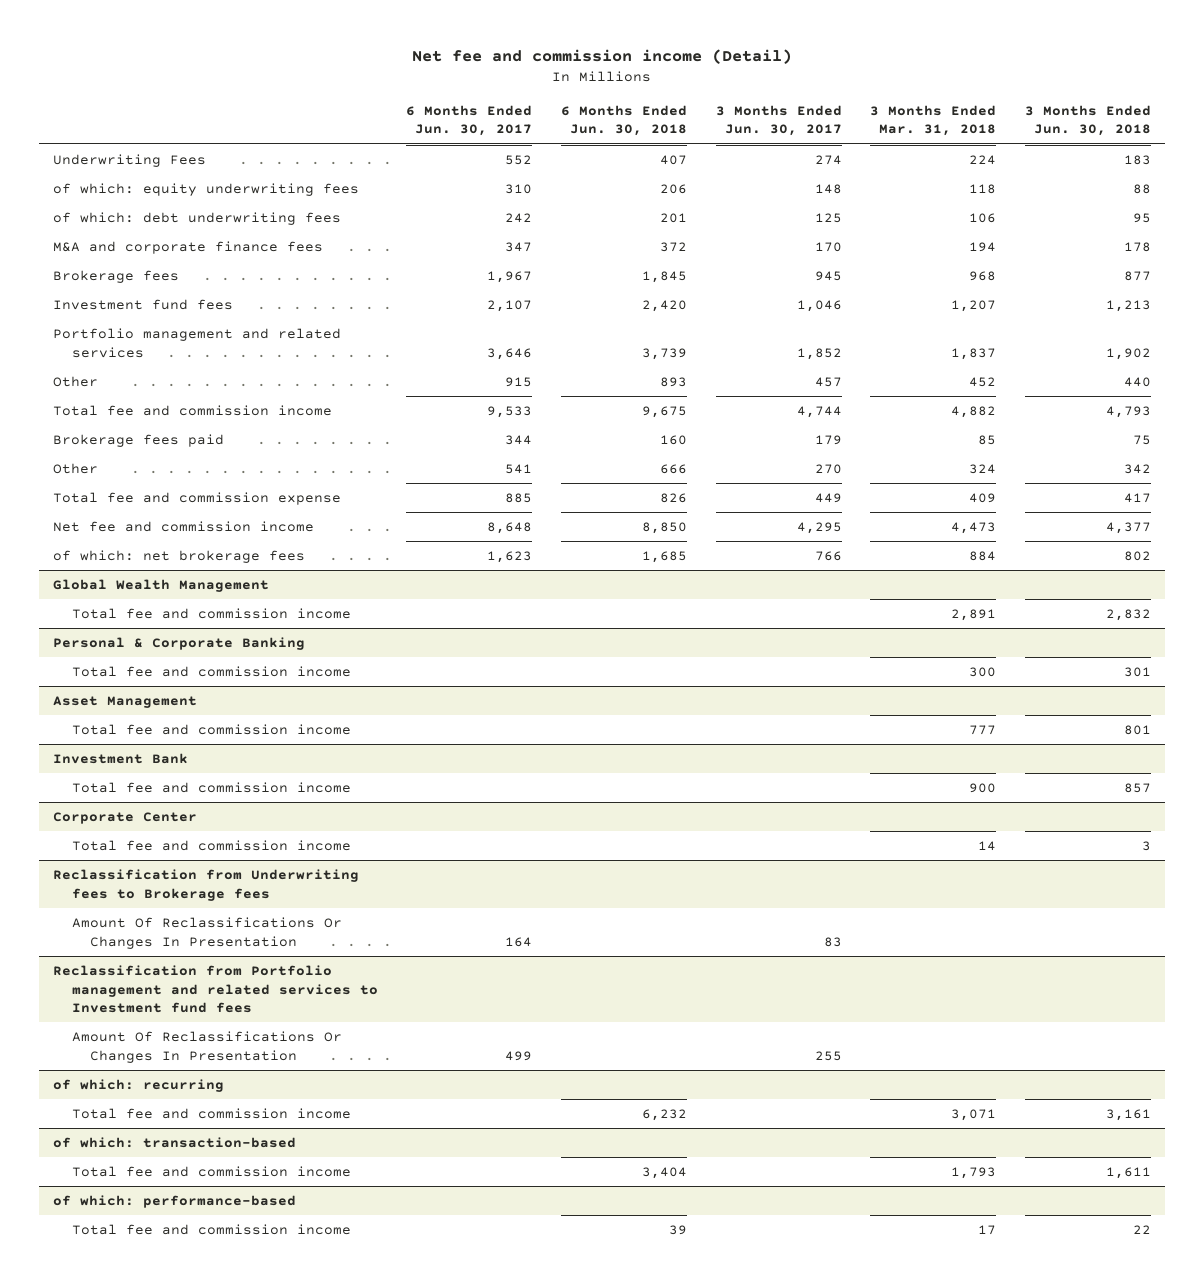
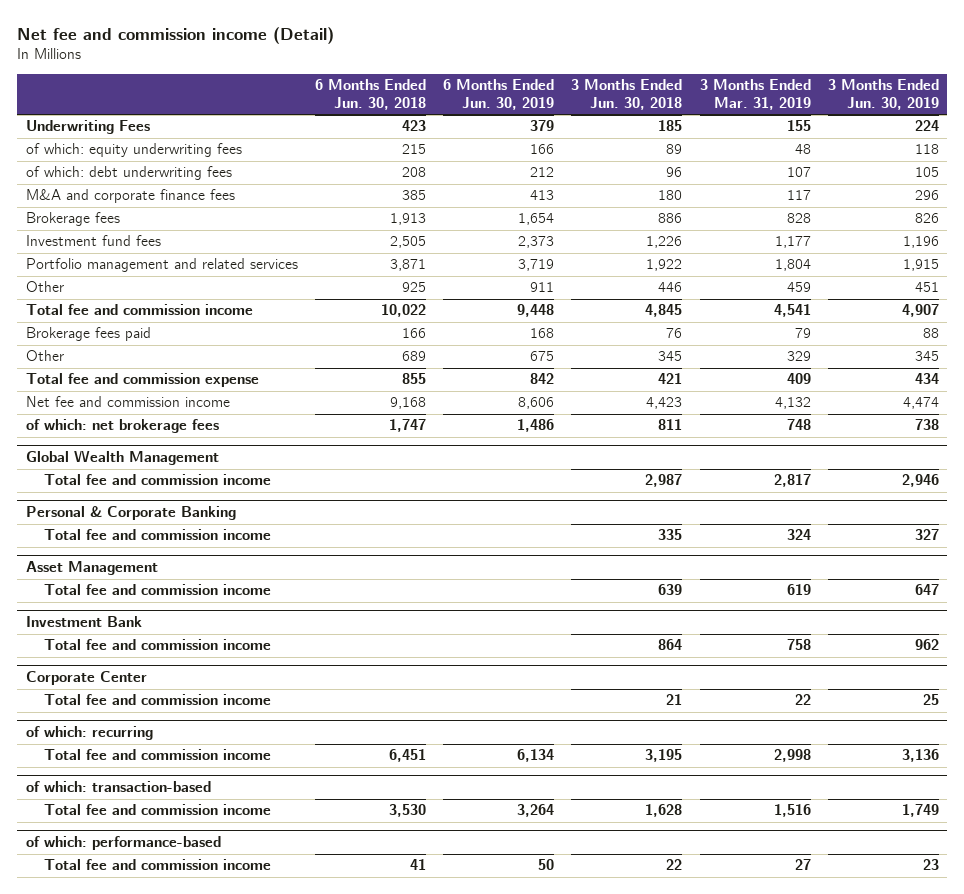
[406,104,533,137] 6 Months Ended Jun. 30, 2017 -> none
[715,104,842,137] 3 Months Ended Jun. 30, 2017 -> none
[870,104,997,137] 3 Months Ended Mar. 31, 2018 -> none
none -> [443,78,555,110] 6 Months Ended Jun. 30, 2019
none -> [699,78,811,110] 3 Months Ended Mar. 31, 2019
none -> [827,78,939,110] 3 Months Ended Jun. 30, 2019
[659,154,687,165] 407 -> [401,120,426,132] 423
[1124,154,1152,165] 183 -> [658,120,683,132] 185
[659,183,687,194] 206 -> [401,144,426,155] 215
[1133,183,1152,194] 88 -> [666,144,683,155] 89
[659,212,687,223] 201 -> [401,167,426,178] 208
[1133,212,1152,223] 95 -> [666,167,683,178] 96
[659,241,687,252] 372 -> [401,190,426,201] 385
[1124,241,1152,252] 178 -> [658,190,683,201] 180
[641,270,687,283] 1,845 -> [389,213,426,226] 1,913
[1124,270,1152,281] 877 -> [658,213,683,224] 886
[641,299,687,312] 2,420 -> [389,236,426,249] 2,505
[1106,299,1152,312] 1,213 -> [646,236,683,249] 1,226
[641,347,687,360] 3,739 -> [389,259,426,272] 3,871
[1106,347,1152,360] 1,902 -> [646,259,683,272] 1,922
[659,376,687,387] 893 -> [401,282,426,293] 925
[1124,376,1152,387] 440 -> [658,282,683,293] 446
[641,405,687,418] 9,675 -> [380,304,426,318] 10,022
[1106,405,1152,418] 4,793 -> [645,304,683,318] 4,845
[659,434,687,445] 160 -> [401,328,426,339] 166
[1133,434,1152,445] 75 -> [666,328,683,339] 76
[659,463,687,474] 666 -> [401,351,426,362] 689
[1124,463,1152,474] 342 -> [658,351,683,362] 345
[659,492,687,503] 826 -> [401,373,426,385] 855
[1124,492,1152,503] 417 -> [658,373,683,385] 421
[641,521,687,534] 8,850 -> [389,397,426,410] 9,168
[1106,521,1152,534] 4,377 -> [646,397,683,410] 4,423
[641,550,687,563] 1,685 -> [388,419,426,433] 1,747
[1124,550,1152,561] 802 -> [658,419,683,431] 811
[1106,608,1152,621] 2,832 -> [645,474,683,488] 2,987
[1124,666,1152,677] 301 -> [658,529,683,541] 335
[1124,724,1152,735] 801 -> [658,584,683,596] 639
[1124,782,1152,793] 857 -> [658,639,683,651] 864
[53,868,360,901] Reclassification from Underwriting fees to Brokerage fees -> none
[71,916,342,949] Amount Of Reclassifications Or Changes In Presentation -> none
[53,964,378,1014] Reclassification from Portfolio management and related services to Investment fund fees -> none
[71,1030,342,1063] Amount Of Reclassifications Or Changes In Presentation -> none
[1142,840,1152,851] 3 -> [666,694,683,706] 21
[641,1108,687,1121] 6,232 -> [388,749,426,763] 6,451
[1106,1108,1152,1121] 3,161 -> [645,749,683,763] 3,195
[641,1166,687,1179] 3,404 -> [388,804,426,818] 3,530
[1106,1166,1152,1179] 1,611 -> [645,804,683,818] 1,628
[668,1224,687,1235] 39 -> [409,859,426,871] 41

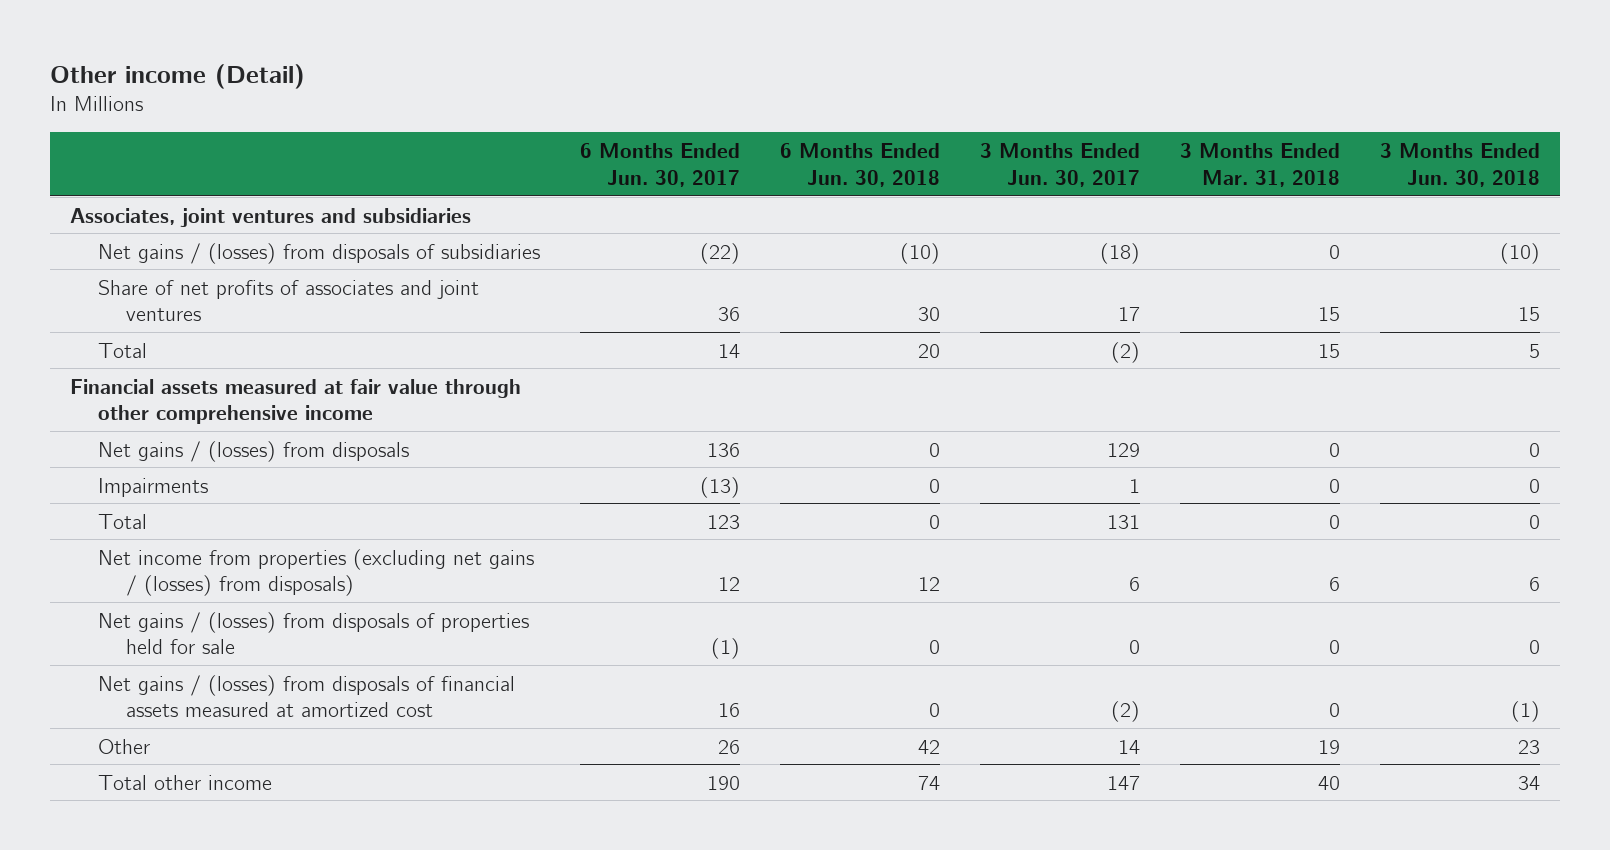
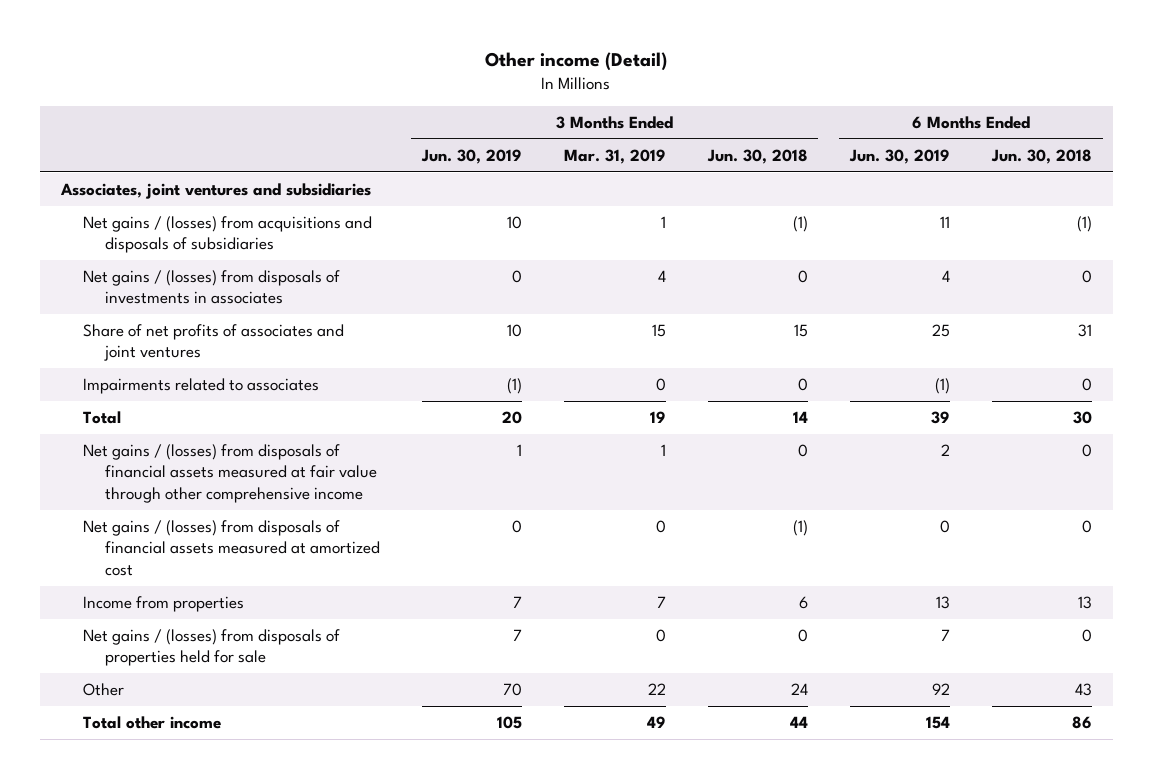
[580,142,741,187] 6 Months Ended Jun. 30, 2017 -> none
[980,142,1141,187] 3 Months Ended Jun. 30, 2017 -> none
[1180,142,1341,187] 3 Months Ended Mar. 31, 2018 -> none
none -> [420,148,522,164] Jun. 30, 2019
none -> [563,148,666,164] Mar. 31, 2019
none -> [848,148,950,164] Jun. 30, 2019
[69,378,521,425] Financial assets measured at fair value through other comprehensive income -> none
[98,477,209,497] Impairments -> none
[98,513,148,529] Total -> none
[98,548,535,597] Net income from properties (excluding net gains / (losses) from disposals) -> none
[98,242,541,264] Net gains / (losses) from disposals of subsidiaries -> [82,216,372,254] Net gains / (losses) from acquisitions and disposals of subsidiaries
[900,242,941,264] (10) -> [1077,216,1093,233] (1)
[1500,242,1541,264] (10) -> [792,216,808,233] (1)
none -> [82,270,340,305] Net gains / (losses) from disposals of investments in associates
[918,307,941,322] 30 -> [1078,324,1093,338] 31
none -> [82,378,319,395] Impairments related to associates
[918,343,941,358] 20 -> [1073,411,1093,425] 30
[1529,343,1541,358] 5 -> [792,411,808,424] 14
[98,440,410,462] Net gains / (losses) from disposals -> [82,444,377,503] Net gains / (losses) from disposals of financial assets measured at fair value through other comprehensive income
none -> [82,596,244,613] Income from properties
[98,611,530,655] Net gains / (losses) from disposals of properties held for sale -> [82,629,340,667] Net gains / (losses) from disposals of properties held for sale
[918,739,941,754] 42 -> [1075,683,1093,697] 43
[1518,739,1541,754] 23 -> [790,683,808,696] 24
[918,775,941,790] 74 -> [1072,716,1093,730] 86
[1518,775,1541,790] 34 -> [789,716,808,729] 44

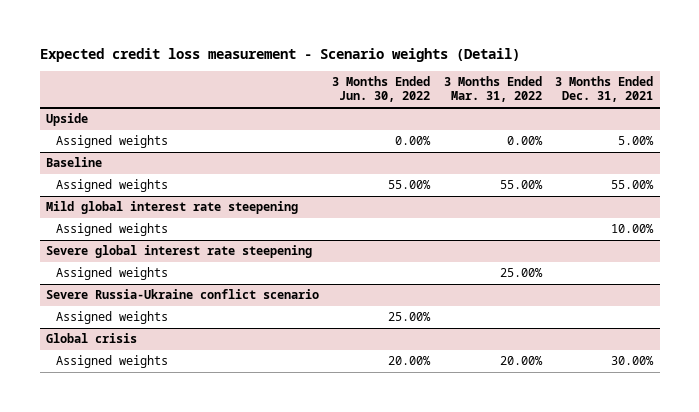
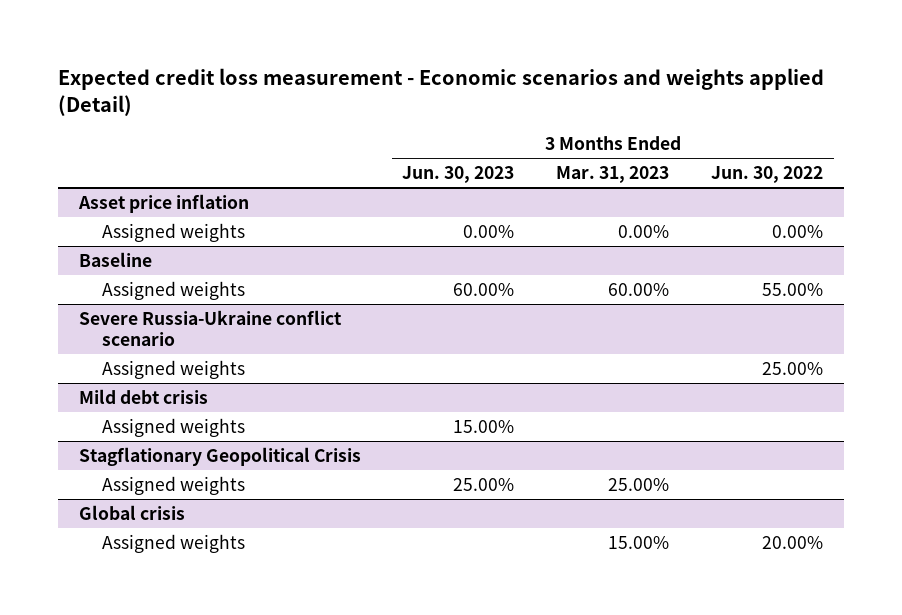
[39,47,520,62] Expected credit loss measurement - Scenario weights (Detail) -> [57,67,824,116] Expected credit loss measurement - Economic scenarios and weights applied (Detail)
[443,76,542,103] 3 Months Ended Mar. 31, 2022 -> none
[554,76,653,103] 3 Months Ended Dec. 31, 2021 -> none
none -> [402,166,515,184] Jun. 30, 2023
none -> [556,166,670,184] Mar. 31, 2023
[46,113,89,127] Upside -> [77,193,249,213] Asset price inflation
[46,201,299,215] Mild global interest rate steepening -> none
[55,223,168,237] Assigned weights -> none
[46,245,313,259] Severe global interest rate steepening -> none
[55,267,168,281] Assigned weights -> none
none -> [78,388,208,404] Mild debt crisis
none -> [102,417,246,437] Assigned weights
none -> [78,446,361,466] Stagflationary Geopolitical Crisis
none -> [102,475,246,495] Assigned weights

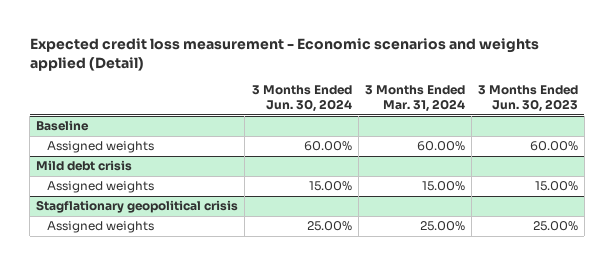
[556,166,670,184] Mar. 31, 2023 -> none
[711,166,824,184] Jun. 30, 2022 -> none
none -> [251,85,352,113] 3 Months Ended Jun. 30, 2024
none -> [364,85,465,113] 3 Months Ended Mar. 31, 2024
[77,193,249,213] Asset price inflation -> none
[102,222,246,242] Assigned weights -> none
[78,309,342,346] Severe Russia-Ukraine conflict scenario -> none
[102,359,246,379] Assigned weights -> none
[78,446,361,466] Stagflationary Geopolitical Crisis -> [36,200,239,214] Stagflationary geopolitical crisis
[78,504,185,520] Global crisis -> none
[102,533,246,553] Assigned weights -> none

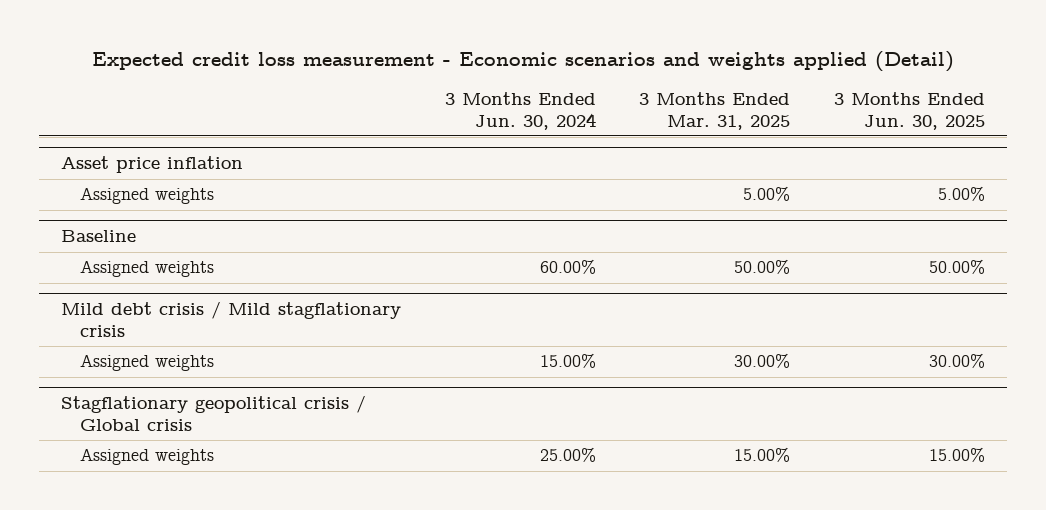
[364,85,465,113] 3 Months Ended Mar. 31, 2024 -> none
[477,85,578,113] 3 Months Ended Jun. 30, 2023 -> none
none -> [639,91,791,130] 3 Months Ended Mar. 31, 2025
none -> [833,91,985,130] 3 Months Ended Jun. 30, 2025
none -> [60,156,243,174] Asset price inflation
none -> [79,187,214,205] Assigned weights
[36,160,133,172] Mild debt crisis -> [60,301,401,338] Mild debt crisis / Mild stagflationary crisis
[36,200,239,214] Stagflationary geopolitical crisis -> [60,395,366,432] Stagflationary geopolitical crisis / Global crisis

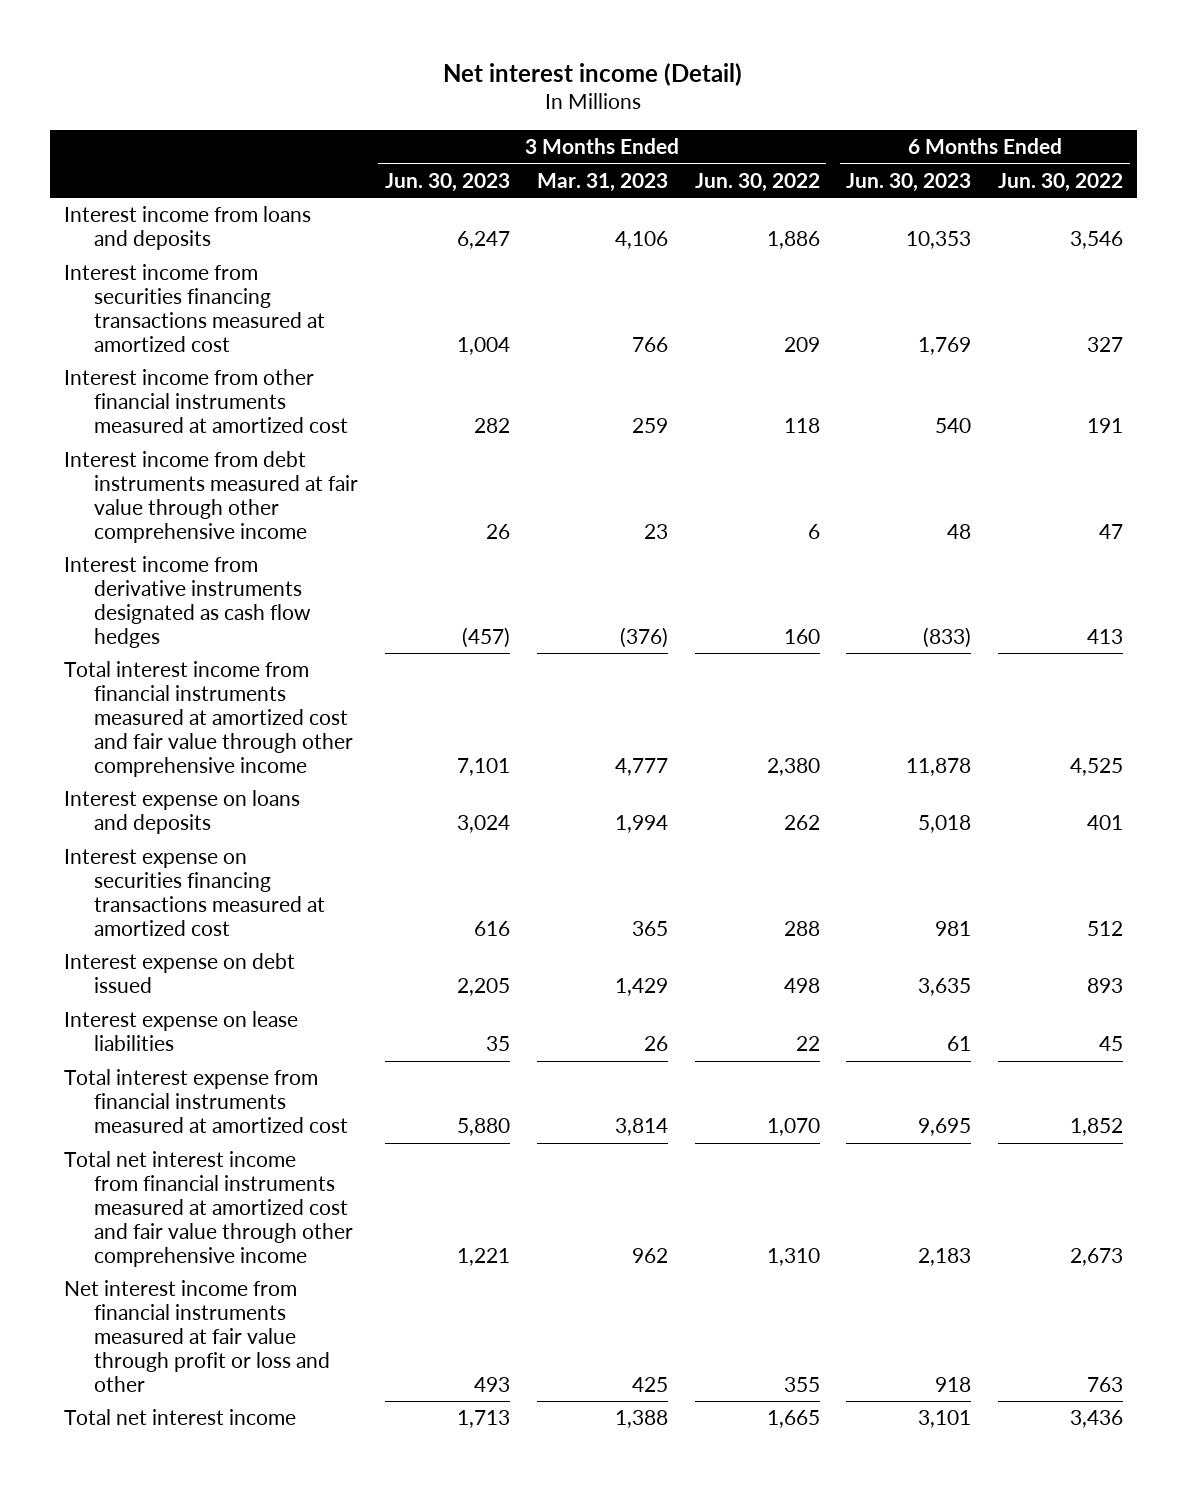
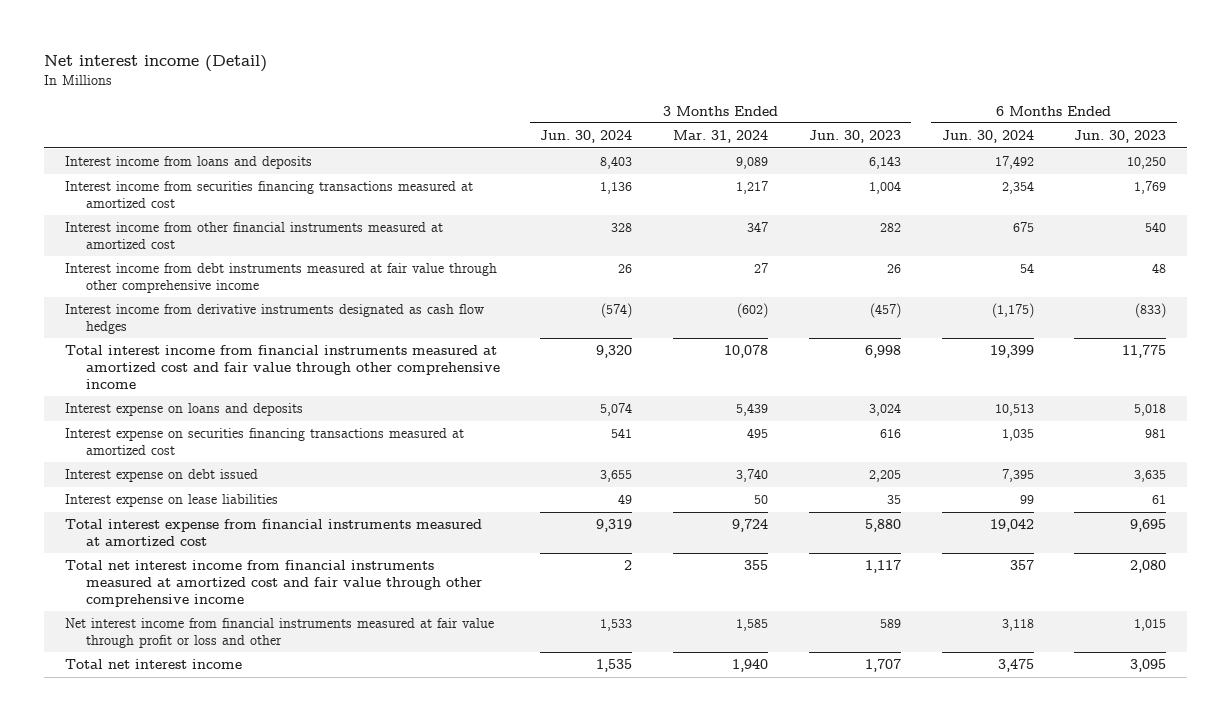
[536,172,668,192] Mar. 31, 2023 -> none
[694,172,820,192] Jun. 30, 2022 -> none
[998,172,1124,192] Jun. 30, 2022 -> none
none -> [540,130,633,144] Jun. 30, 2024
none -> [673,130,769,144] Mar. 31, 2024
none -> [941,130,1034,144] Jun. 30, 2024
[456,231,510,250] 6,247 -> [868,156,901,170] 6,143
[906,231,972,250] 10,353 -> [1127,157,1167,170] 10,250
[456,757,510,776] 7,101 -> [864,345,901,359] 6,998
[906,757,972,776] 11,878 -> [1122,345,1167,359] 11,775
[456,1247,510,1266] 1,221 -> [864,560,901,574] 1,117
[918,1247,972,1266] 2,183 -> [1130,560,1167,574] 2,080
[473,1376,510,1392] 493 -> [879,619,901,629] 589
[935,1376,972,1392] 918 -> [1134,619,1167,632] 1,015
[456,1410,510,1429] 1,713 -> [864,659,901,673] 1,707
[918,1410,972,1429] 3,101 -> [1130,659,1167,673] 3,095

